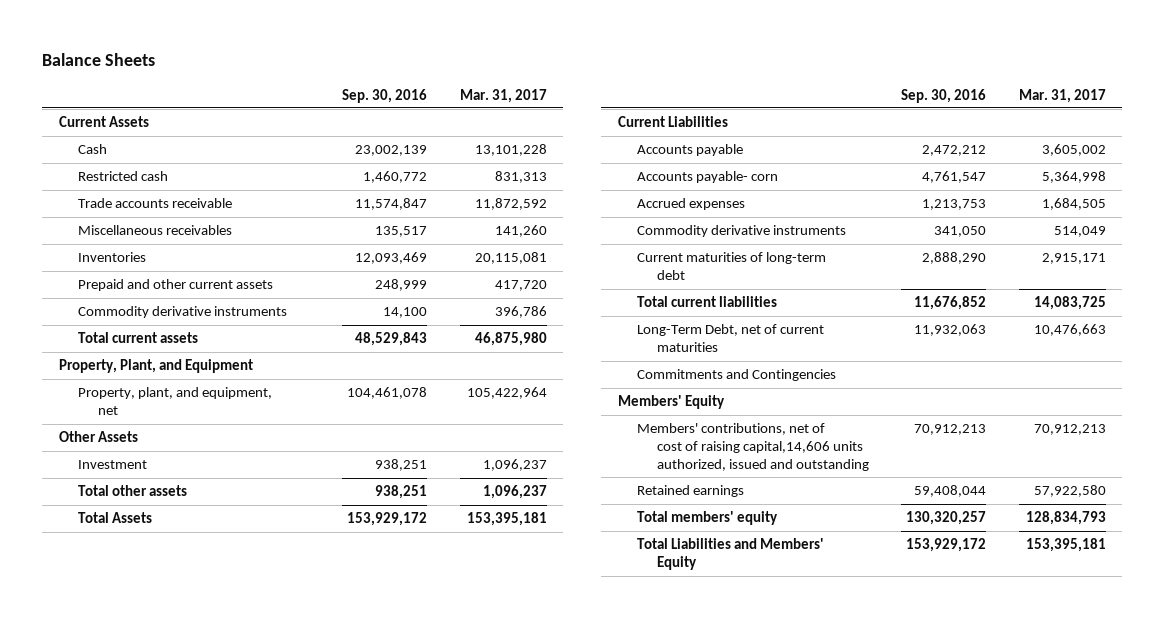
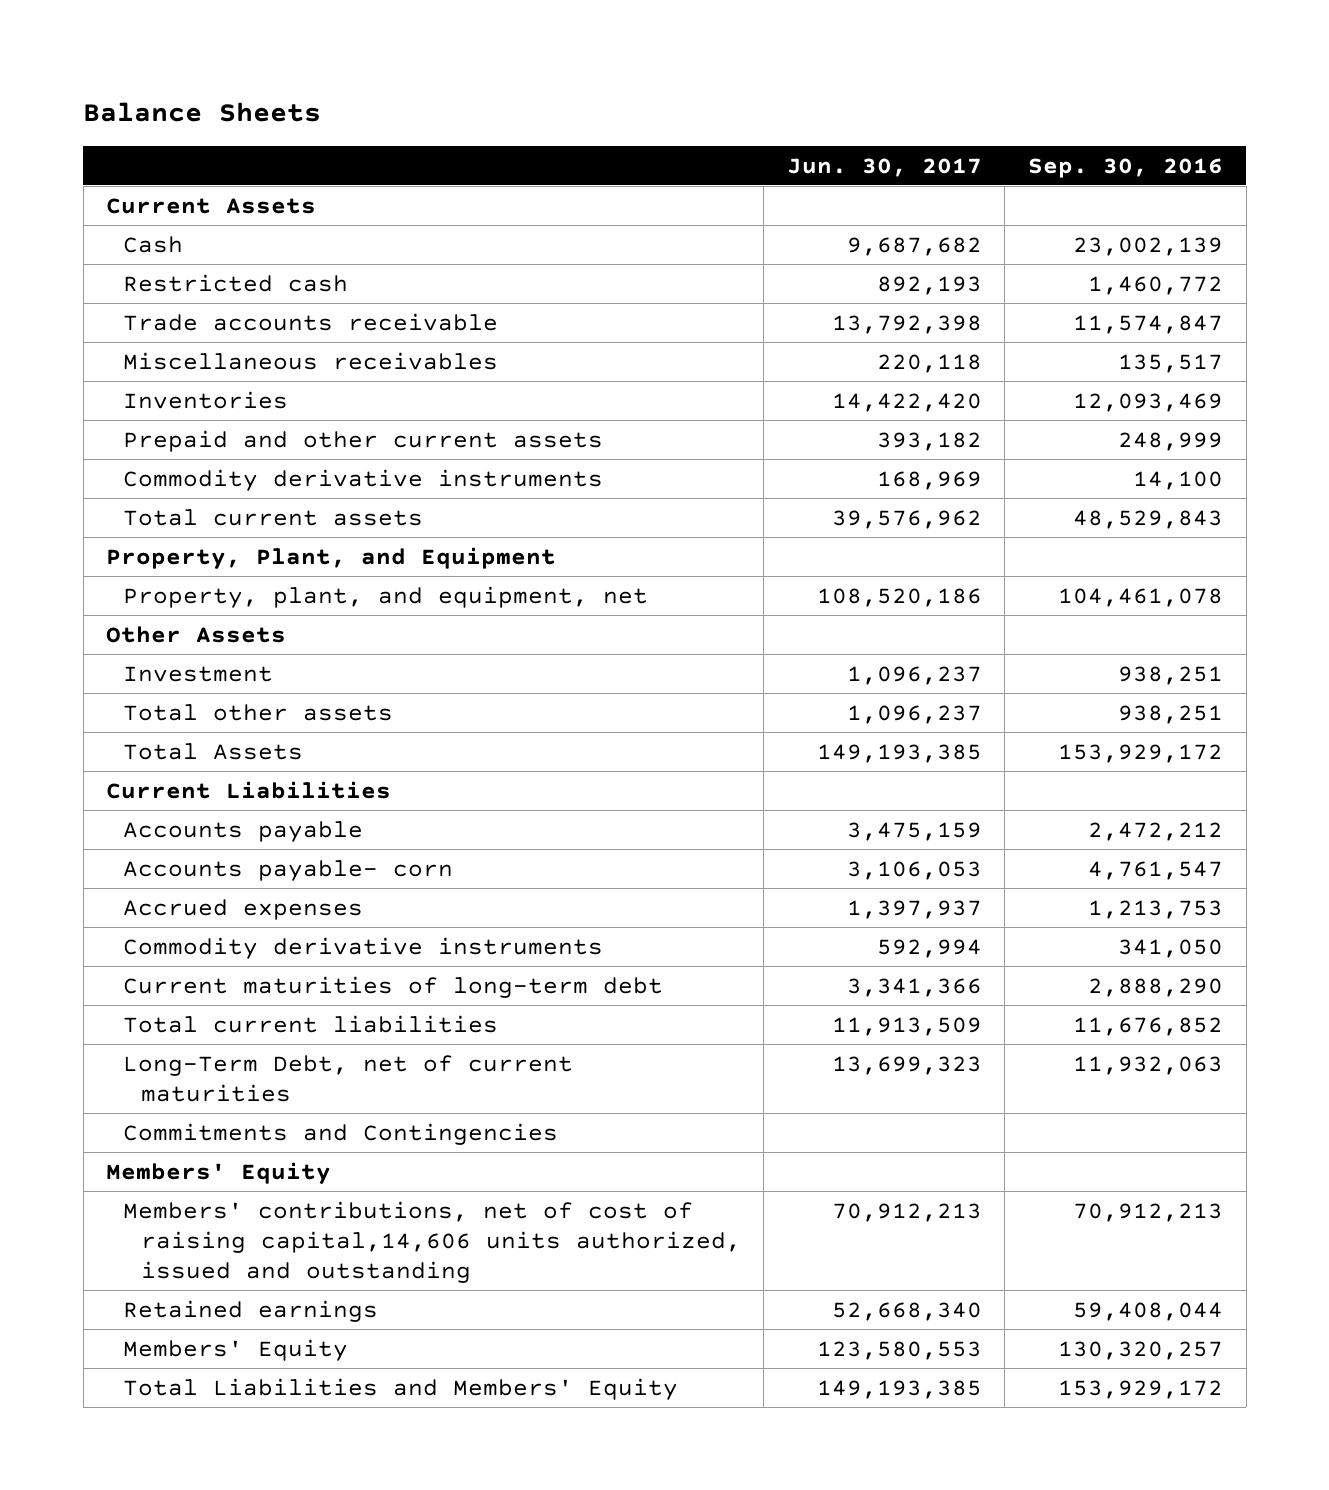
[460,88,548,103] Mar. 31, 2017 -> none
none -> [786,157,982,177] Jun. 30, 2017
[637,511,779,526] Total members' equity -> [123,1338,349,1361] Members' Equity

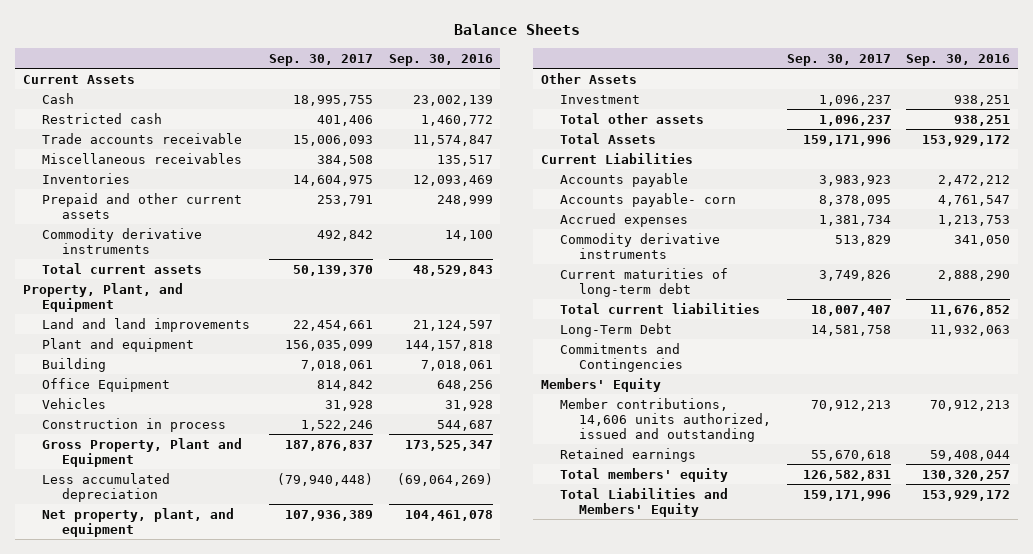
[786,157,982,177] Jun. 30, 2017 -> none
none -> [269,54,374,67] Sep. 30, 2017
none -> [42,317,251,332] Land and land improvements
none -> [42,337,195,352] Plant and equipment
none -> [42,357,107,372] Building
none -> [42,377,171,392] Office Equipment
none -> [42,397,107,409] Vehicles
none -> [42,417,227,432] Construction in process
none -> [42,437,243,467] Gross Property, Plant and Equipment
none -> [42,472,171,502] Less accumulated depreciation
[123,585,649,608] Property, plant, and equipment, net -> [42,507,235,537] Net property, plant, and equipment
[123,1054,574,1102] Long-Term Debt, net of current maturities -> [559,322,672,337] Long-Term Debt
[123,1200,741,1283] Members' contributions, net of cost of raising capital,14,606 units authorized, issued and outstanding -> [559,397,772,443] Member contributions, 14,606 units authorized, issued and outstanding
[123,1338,349,1361] Members' Equity -> [559,467,728,482] Total members' equity

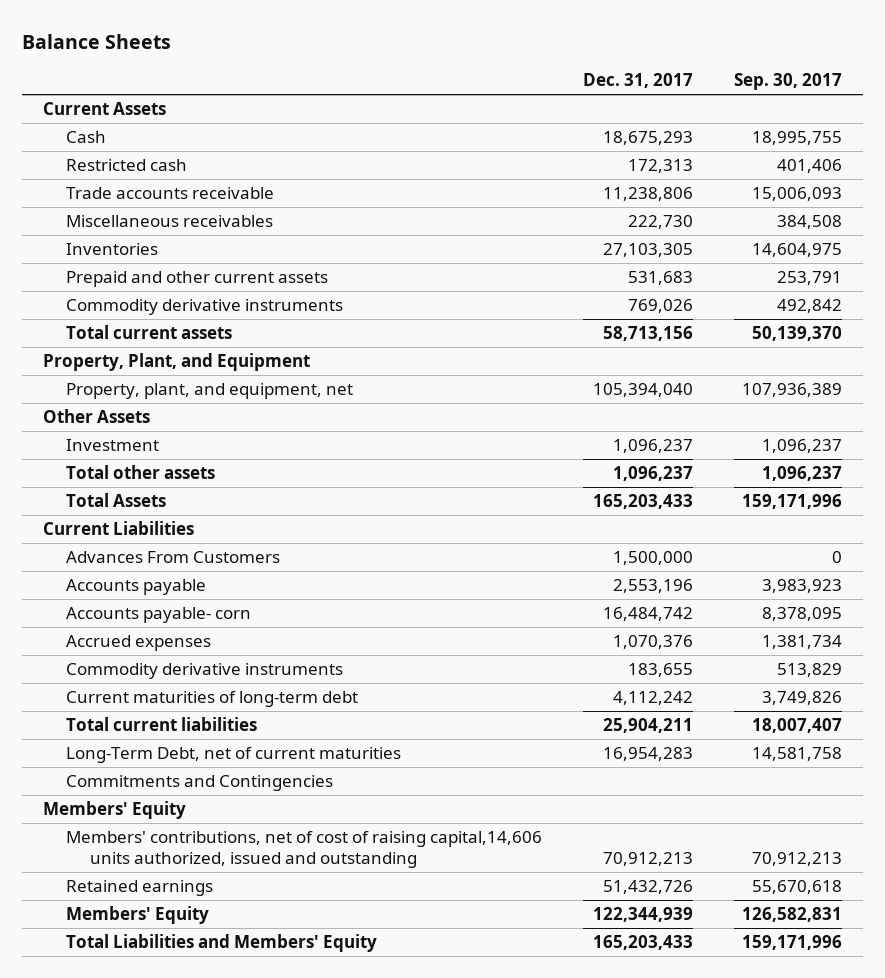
[388,54,493,67] Sep. 30, 2016 -> none
none -> [583,73,694,89] Dec. 31, 2017
[42,317,251,332] Land and land improvements -> none
[42,337,195,352] Plant and equipment -> none
[42,357,107,372] Building -> none
[42,377,171,392] Office Equipment -> none
[42,397,107,409] Vehicles -> none
[42,417,227,432] Construction in process -> none
[42,437,243,467] Gross Property, Plant and Equipment -> none
[42,472,171,502] Less accumulated depreciation -> none
[42,507,235,537] Net property, plant, and equipment -> [66,383,354,400] Property, plant, and equipment, net
none -> [66,551,281,564] Advances From Customers
[559,322,672,337] Long-Term Debt -> [66,747,402,764] Long-Term Debt, net of current maturities
[559,397,772,443] Member contributions, 14,606 units authorized, issued and outstanding -> [66,831,543,869] Members' contributions, net of cost of raising capital,14,606 units authorized, issued and outstanding
[559,467,728,482] Total members' equity -> [66,906,210,925] Members' Equity

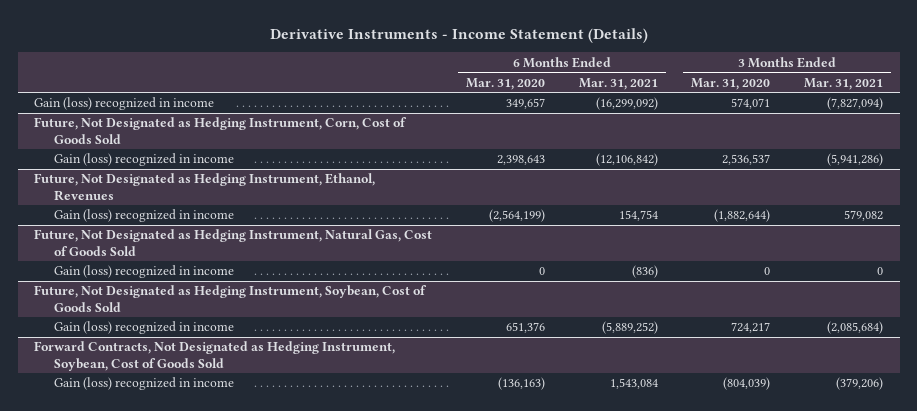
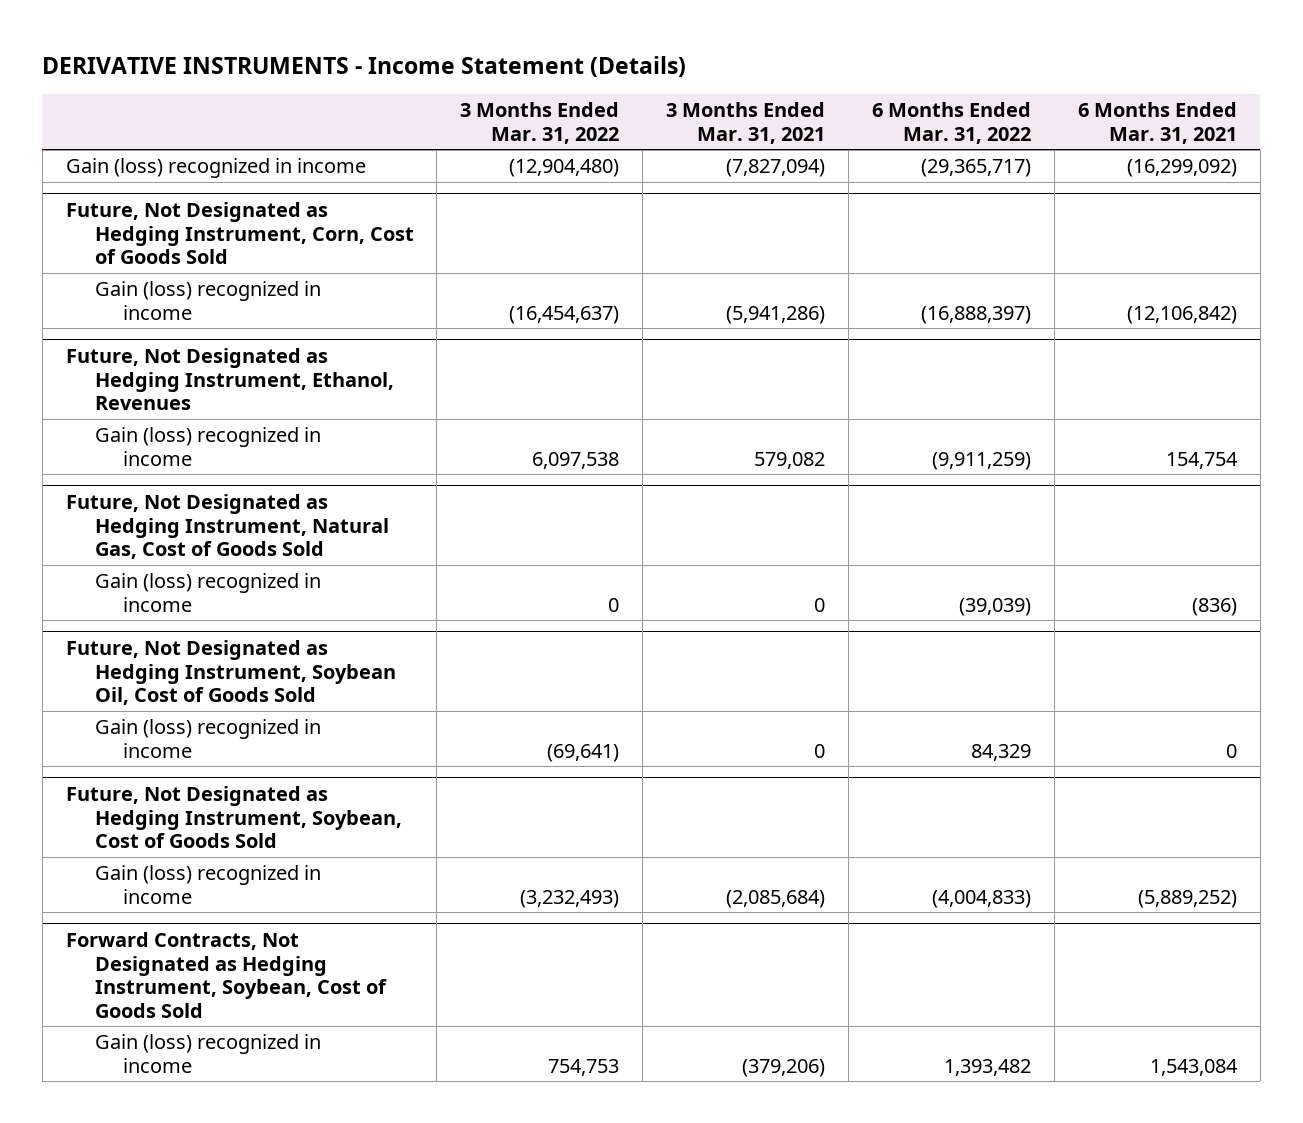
[269,27,648,43] Derivative Instruments - Income Statement (Details) -> [42,55,687,77] DERIVATIVE INSTRUMENTS - Income Statement (Details)
[466,77,546,90] Mar. 31, 2020 -> none
[691,77,771,90] Mar. 31, 2020 -> none
none -> [460,102,620,144] 3 Months Ended Mar. 31, 2022
none -> [872,102,1032,144] 6 Months Ended Mar. 31, 2022
none -> [65,639,396,706] Future, Not Designated as Hedging Instrument, Soybean Oil, Cost of Goods Sold
none -> [94,719,321,758] Gain (loss) recognized in income

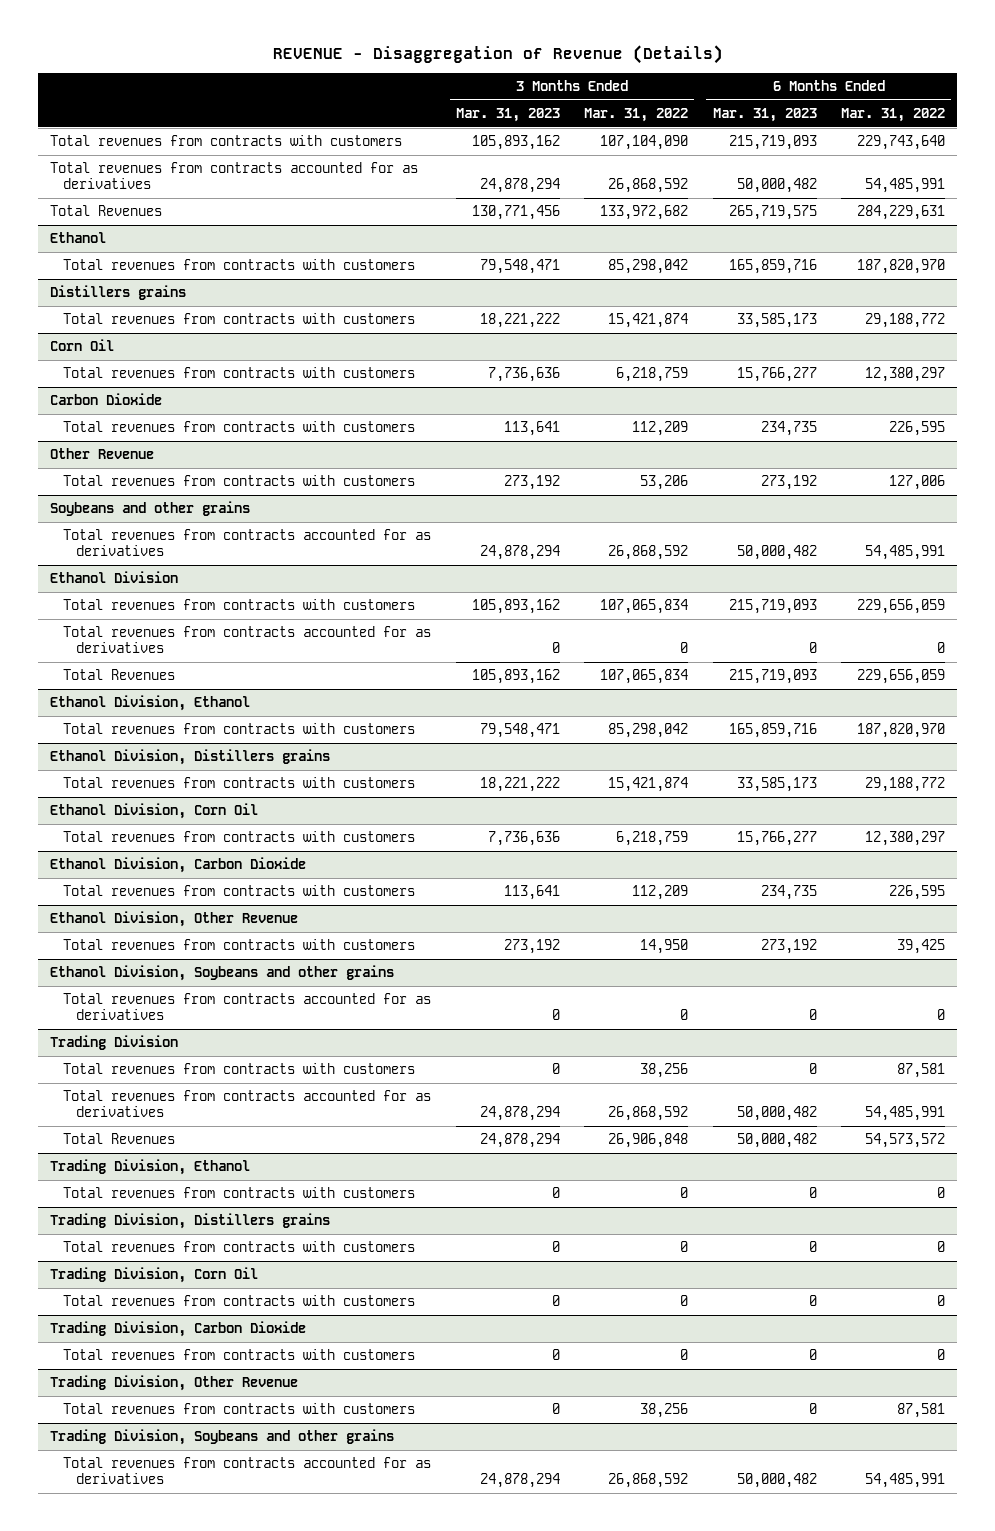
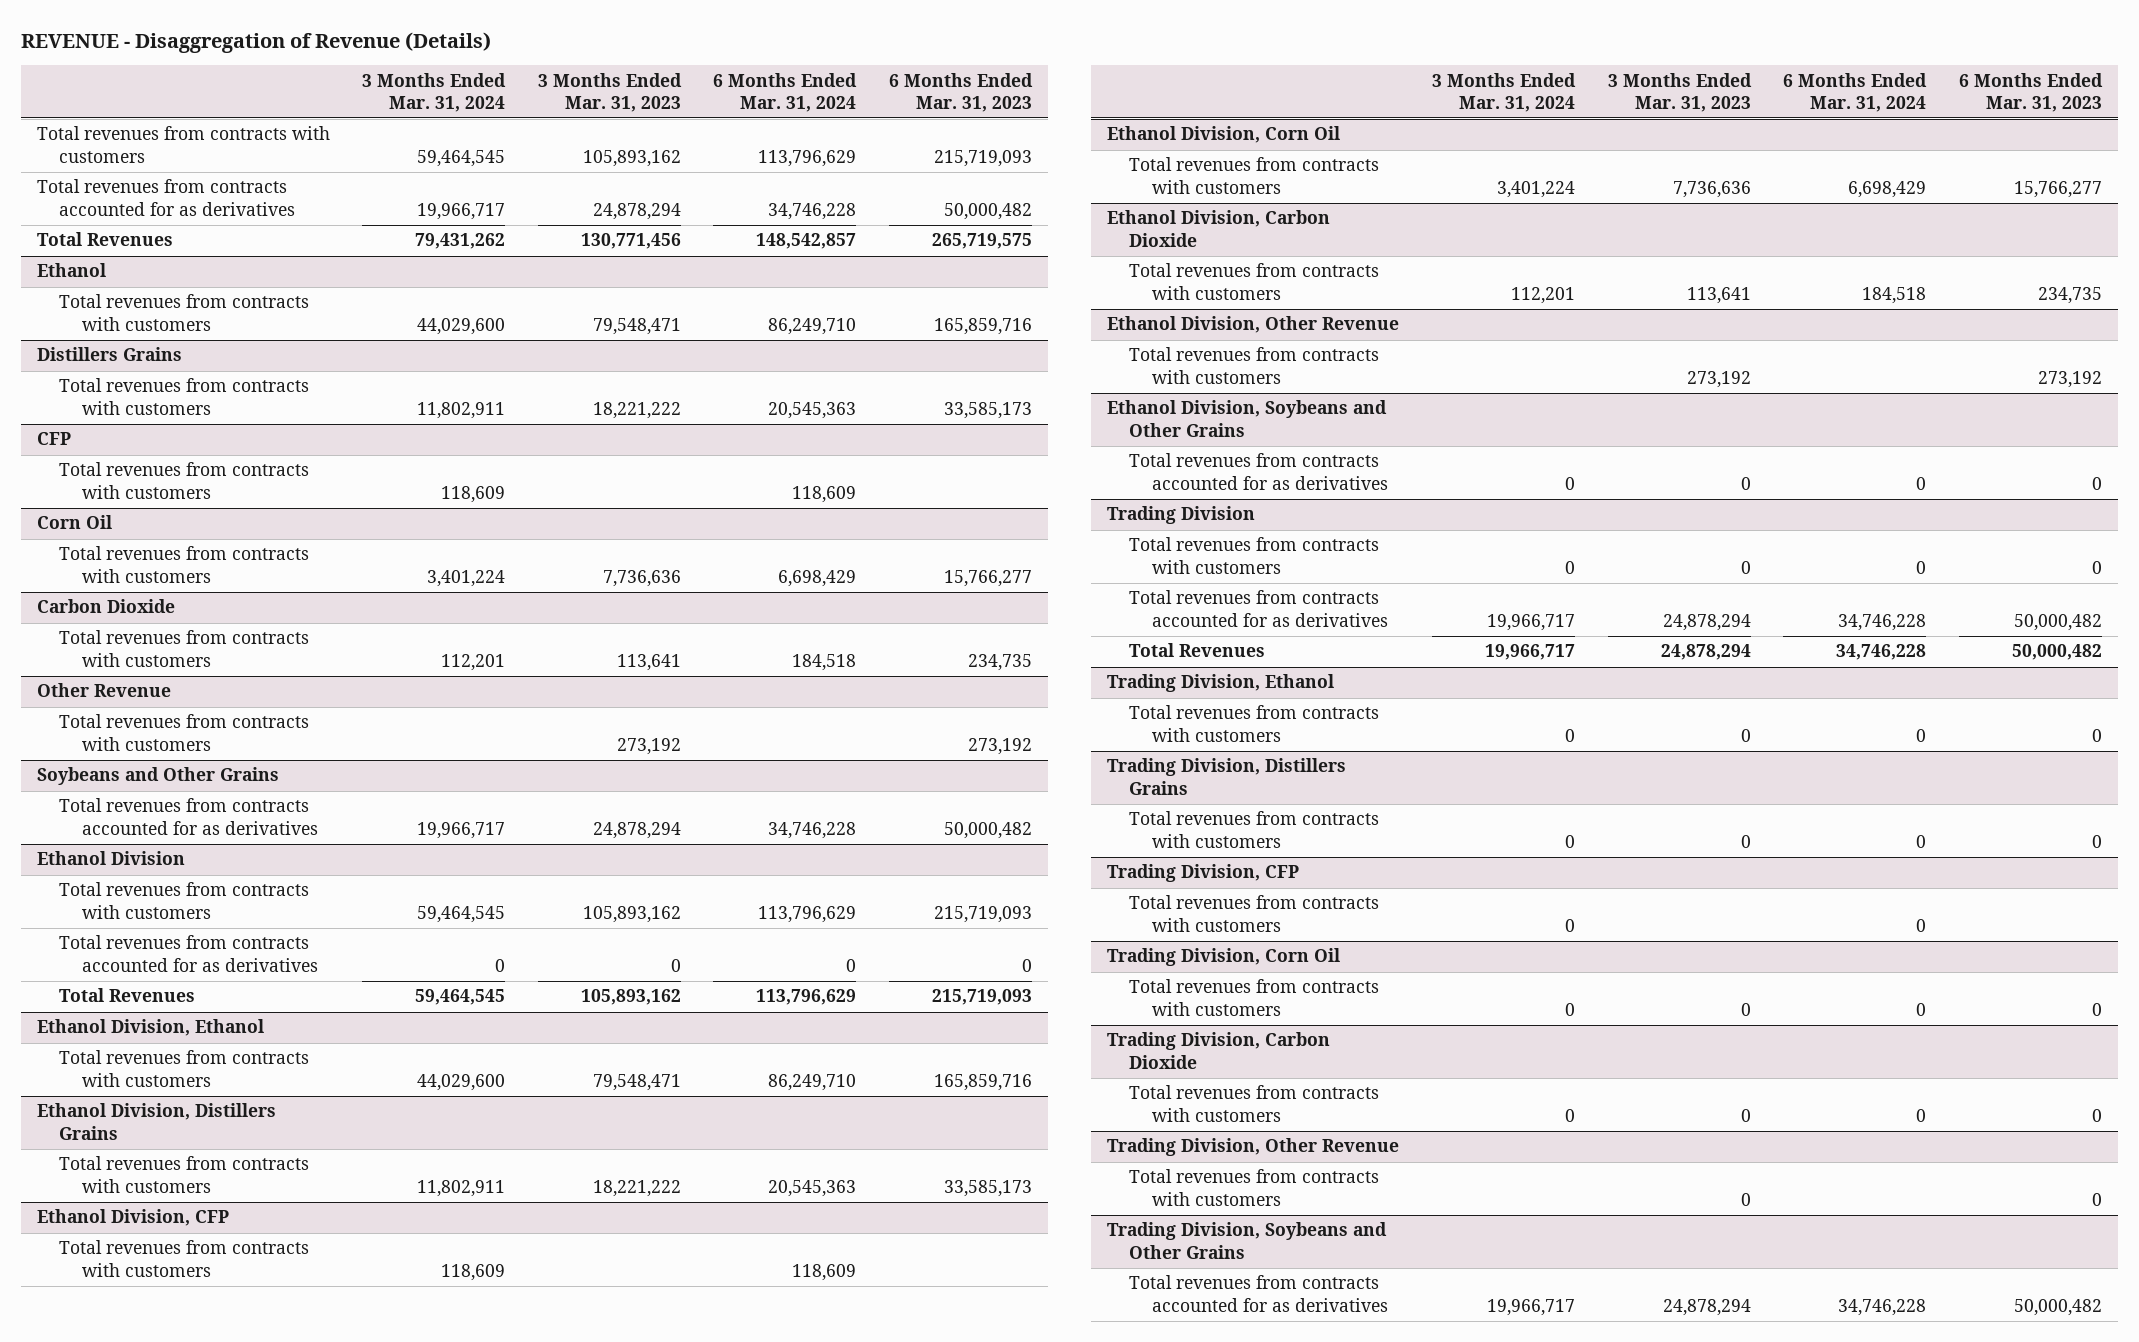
[584,108,689,123] Mar. 31, 2022 -> none
[841,108,946,123] Mar. 31, 2022 -> none
none -> [362,72,507,112] 3 Months Ended Mar. 31, 2024
none -> [713,72,858,112] 6 Months Ended Mar. 31, 2024
[50,285,187,301] Distillers grains -> [37,347,183,362] Distillers Grains
none -> [37,432,72,446] CFP
none -> [59,462,310,499] Total revenues from contracts with customers
[50,501,251,517] Soybeans and other grains -> [37,767,280,786] Soybeans and Other Grains
[50,749,331,766] Ethanol Division, Distillers grains -> [37,1103,277,1140] Ethanol Division, Distillers Grains
none -> [37,1209,230,1227] Ethanol Division, CFP
none -> [59,1240,310,1277] Total revenues from contracts with customers
[50,965,395,982] Ethanol Division, Soybeans and other grains -> [1107,400,1388,437] Ethanol Division, Soybeans and Other Grains
[50,1213,331,1230] Trading Division, Distillers grains -> [1107,758,1347,795] Trading Division, Distillers Grains
none -> [1107,864,1300,883] Trading Division, CFP
none -> [1129,895,1380,932] Total revenues from contracts with customers
[50,1429,395,1446] Trading Division, Soybeans and other grains -> [1107,1222,1388,1259] Trading Division, Soybeans and Other Grains

